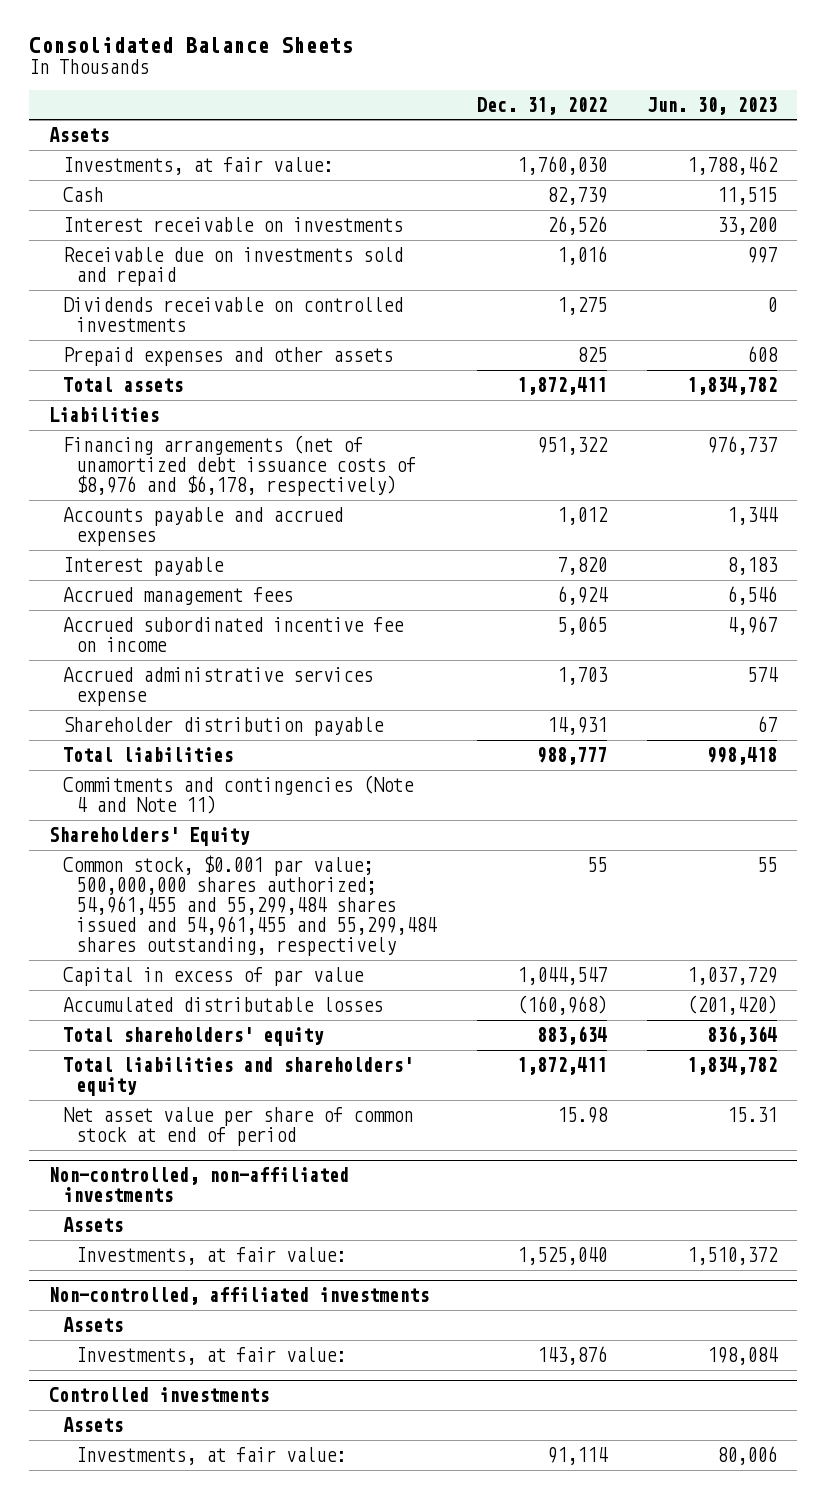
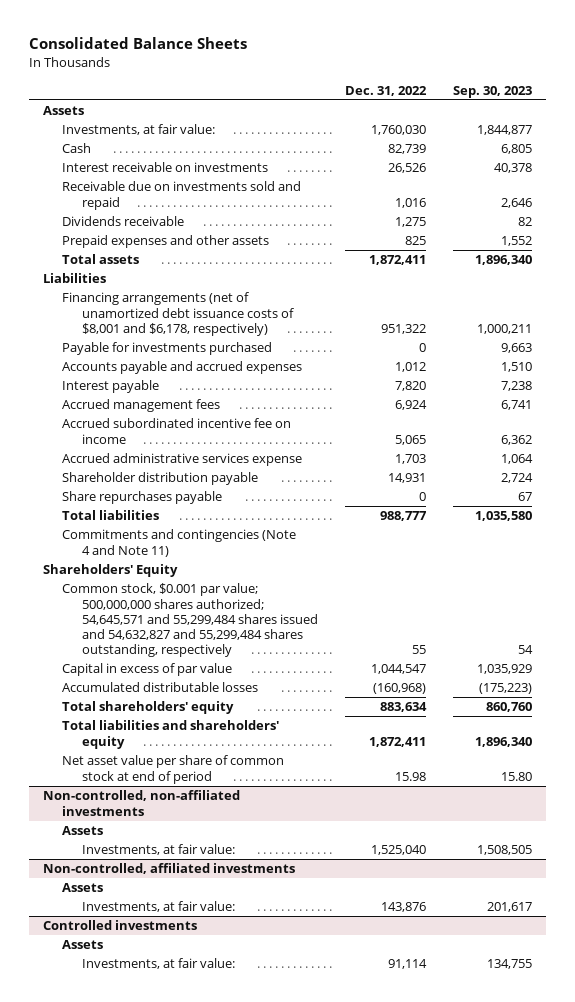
[646,96,777,115] Jun. 30, 2023 -> none
none -> [453,85,533,98] Sep. 30, 2023
[62,296,403,332] Dividends receivable on controlled investments -> [62,216,185,227] Dividends receivable
[62,434,417,496] Financing arrangements (net of unamortized debt issuance costs of $8,976 and $6,178, respectively) -> [62,292,294,336] Financing arrangements (net of unamortized debt issuance costs of $8,001 and $6,178, respectively)
none -> [62,342,273,356] Payable for investments purchased
none -> [62,491,223,505] Share repurchases payable
[62,854,438,957] Common stock, $0.001 par value; 500,000,000 shares authorized; 54,961,455 and 55,299,484 shares issued and 54,961,455 and 55,299,484 shares outstanding, respectively -> [62,583,318,658] Common stock, $0.001 par value; 500,000,000 shares authorized; 54,645,571 and 55,299,484 shares issued and 54,632,827 and 55,299,484 shares outstanding, respectively

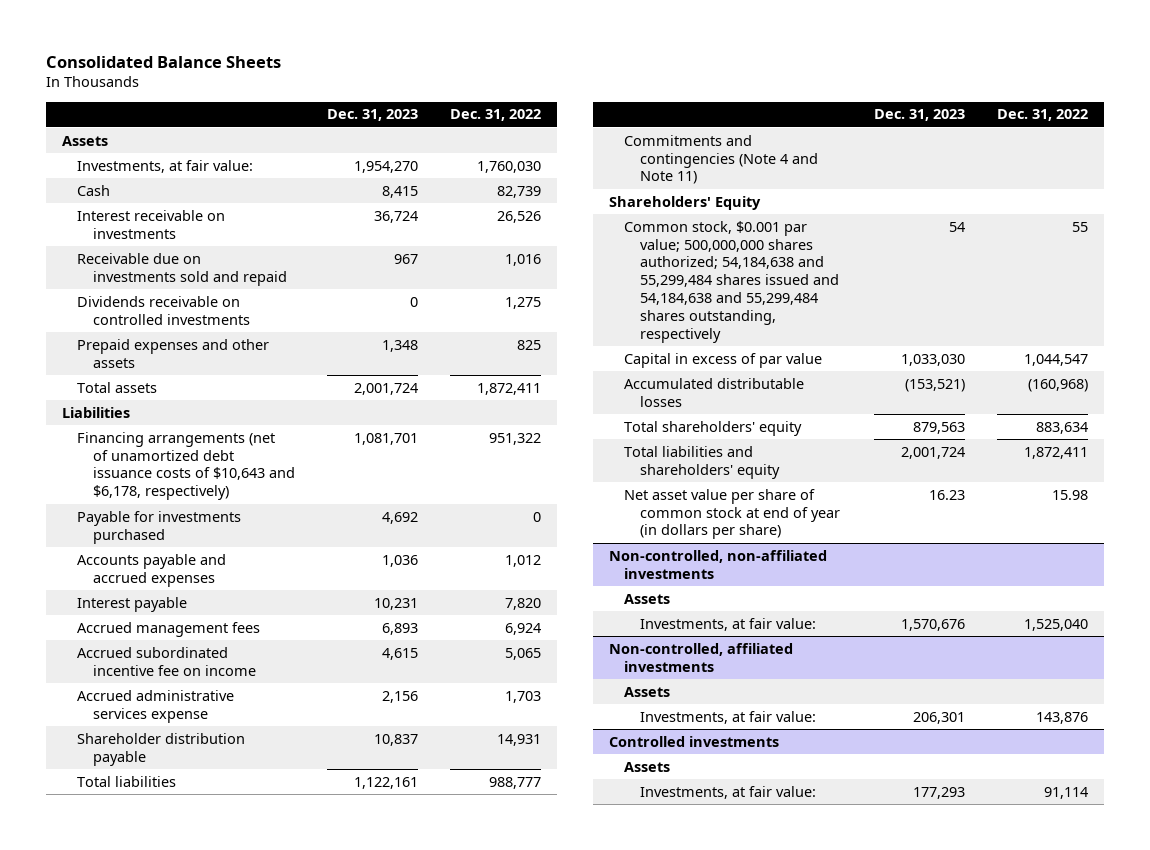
[453,85,533,98] Sep. 30, 2023 -> none
none -> [326,109,418,122] Dec. 31, 2023
[62,216,185,227] Dividends receivable -> [77,295,250,325] Dividends receivable on controlled investments
[62,292,294,336] Financing arrangements (net of unamortized debt issuance costs of $8,001 and $6,178, respectively) -> [77,431,295,501] Financing arrangements (net of unamortized debt issuance costs of $10,643 and $6,178, respectively)
[62,491,223,505] Share repurchases payable -> none
[62,583,318,658] Common stock, $0.001 par value; 500,000,000 shares authorized; 54,645,571 and 55,299,484 shares issued and 54,632,827 and 55,299,484 shares outstanding, respectively -> [624,220,839,343] Common stock, $0.001 par value; 500,000,000 shares authorized; 54,184,638 and 55,299,484 shares issued and 54,184,638 and 55,299,484 shares outstanding, respectively
[62,755,285,784] Net asset value per share of common stock at end of period -> [624,488,840,540] Net asset value per share of common stock at end of year (in dollars per share)

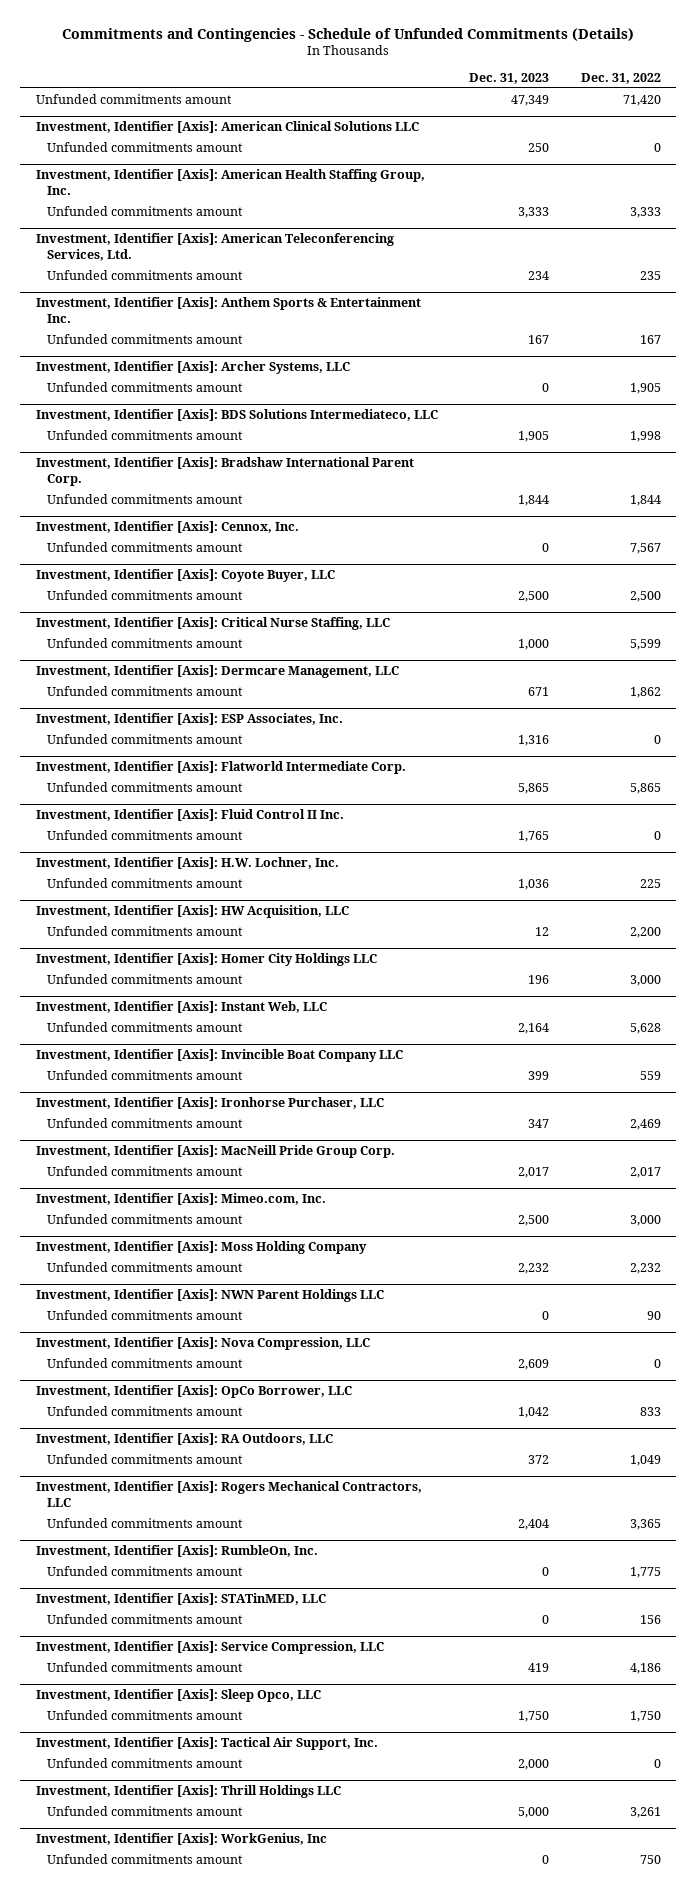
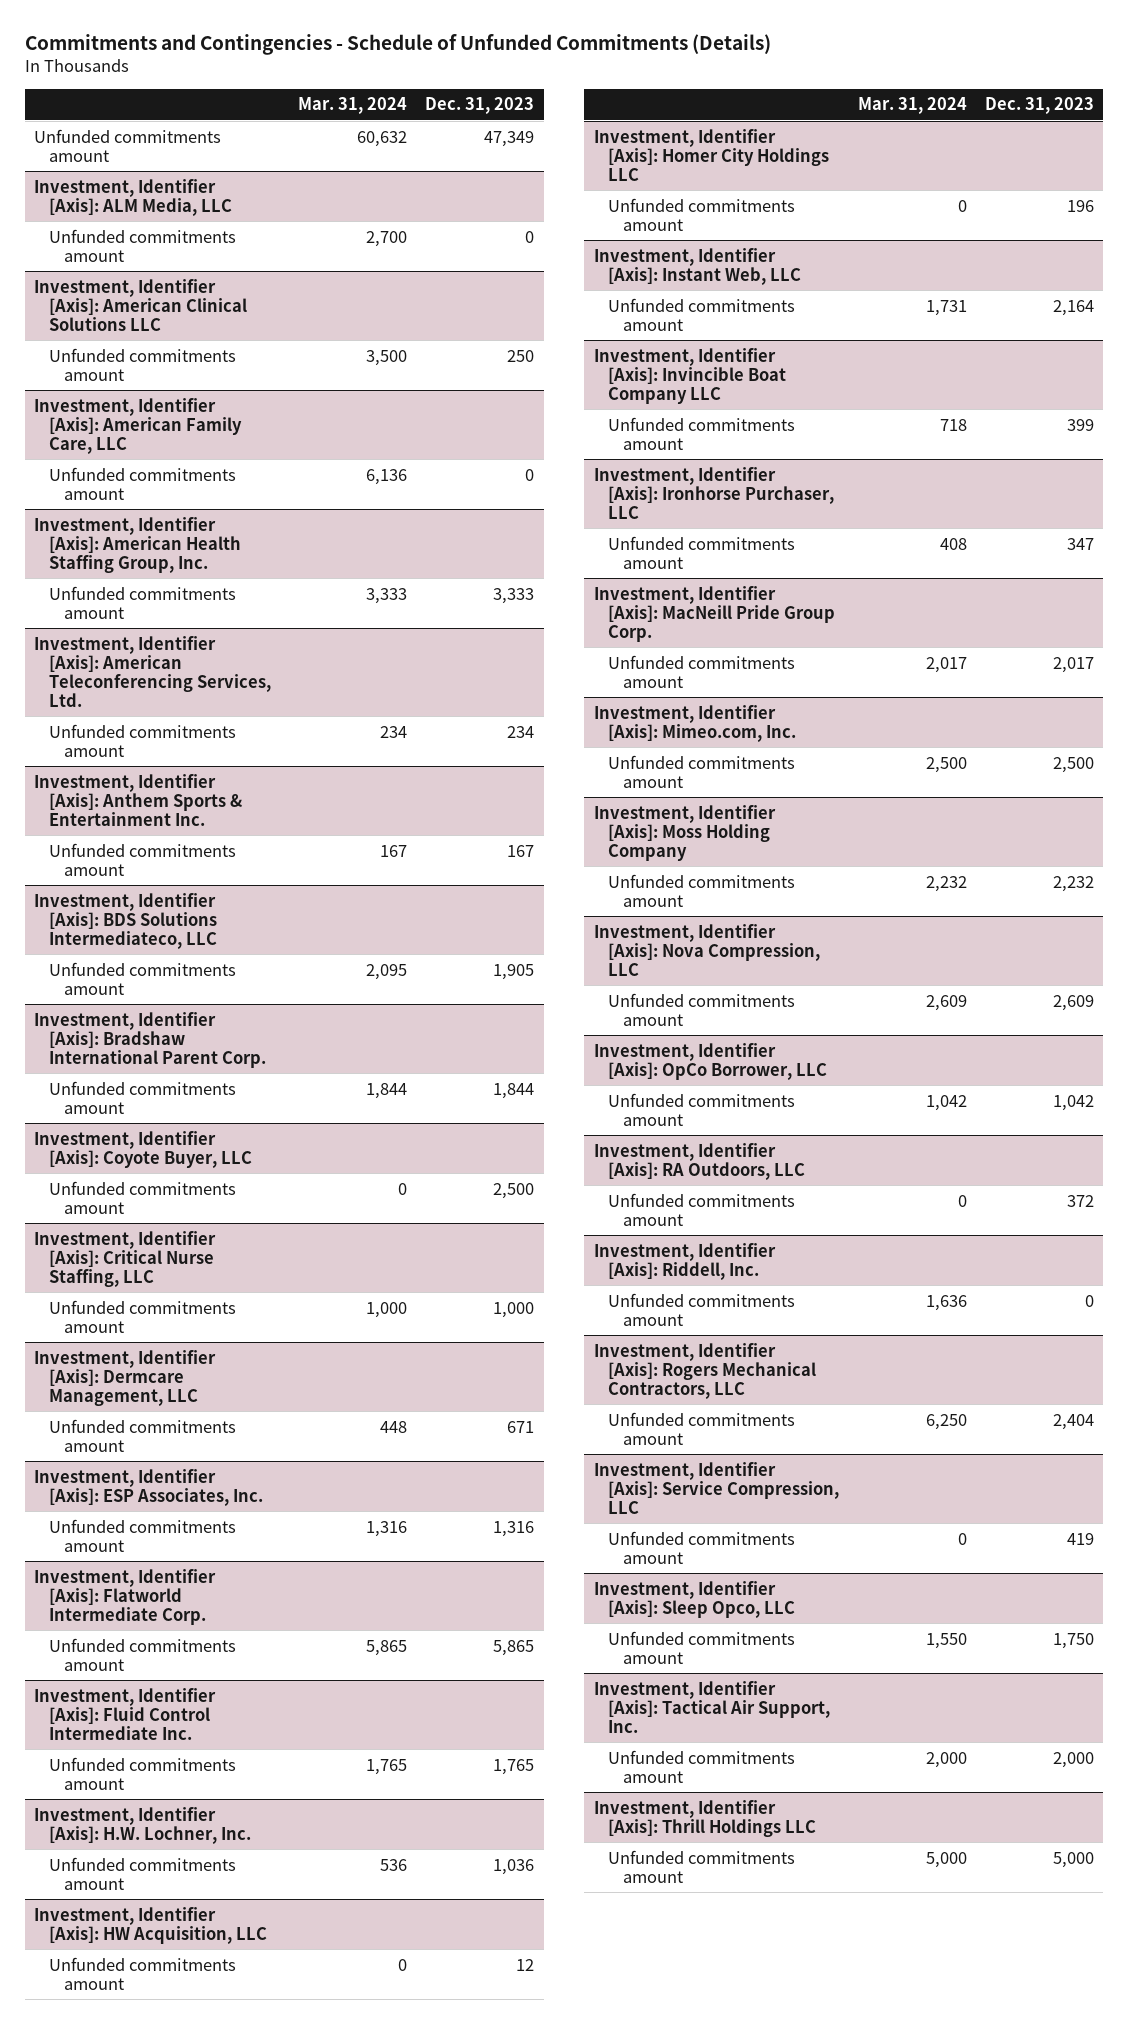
[580,73,661,85] Dec. 31, 2022 -> none
none -> [298,97,408,115] Mar. 31, 2024
none -> [34,178,233,216] Investment, Identifier [Axis]: ALM Media, LLC
none -> [49,228,237,262] Unfunded commitments amount
none -> [34,397,243,454] Investment, Identifier [Axis]: American Family Care, LLC
none -> [49,466,237,500] Unfunded commitments amount
[35,361,350,375] Investment, Identifier [Axis]: Archer Systems, LLC -> none
[46,381,243,392] Unfunded commitments amount -> none
[35,521,299,534] Investment, Identifier [Axis]: Cennox, Inc. -> none
[46,541,243,552] Unfunded commitments amount -> none
[35,809,344,822] Investment, Identifier [Axis]: Fluid Control II Inc. -> [34,1687,217,1740] Investment, Identifier [Axis]: Fluid Control Intermediate Inc.
[35,1289,384,1303] Investment, Identifier [Axis]: NWN Parent Holdings LLC -> none
[46,1309,243,1320] Unfunded commitments amount -> none
none -> [593,1242,776,1280] Investment, Identifier [Axis]: Riddell, Inc.
none -> [608,1292,796,1326] Unfunded commitments amount
[35,1545,318,1558] Investment, Identifier [Axis]: RumbleOn, Inc. -> none
[46,1565,243,1576] Unfunded commitments amount -> none
[35,1593,326,1606] Investment, Identifier [Axis]: STATinMED, LLC -> none
[46,1613,243,1624] Unfunded commitments amount -> none
[35,1833,327,1846] Investment, Identifier [Axis]: WorkGenius, Inc -> none
[46,1853,243,1864] Unfunded commitments amount -> none

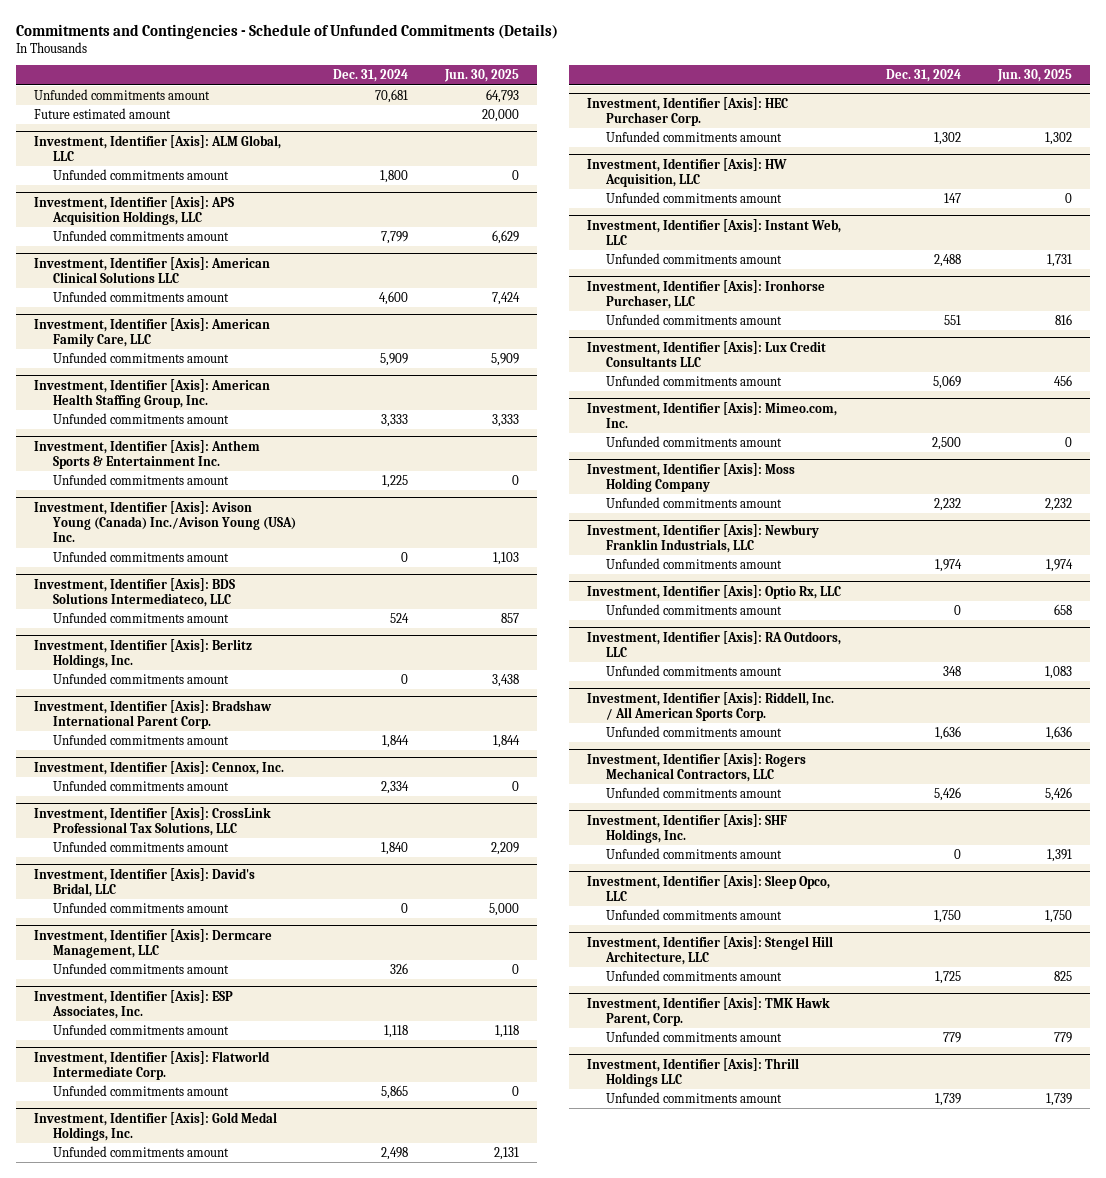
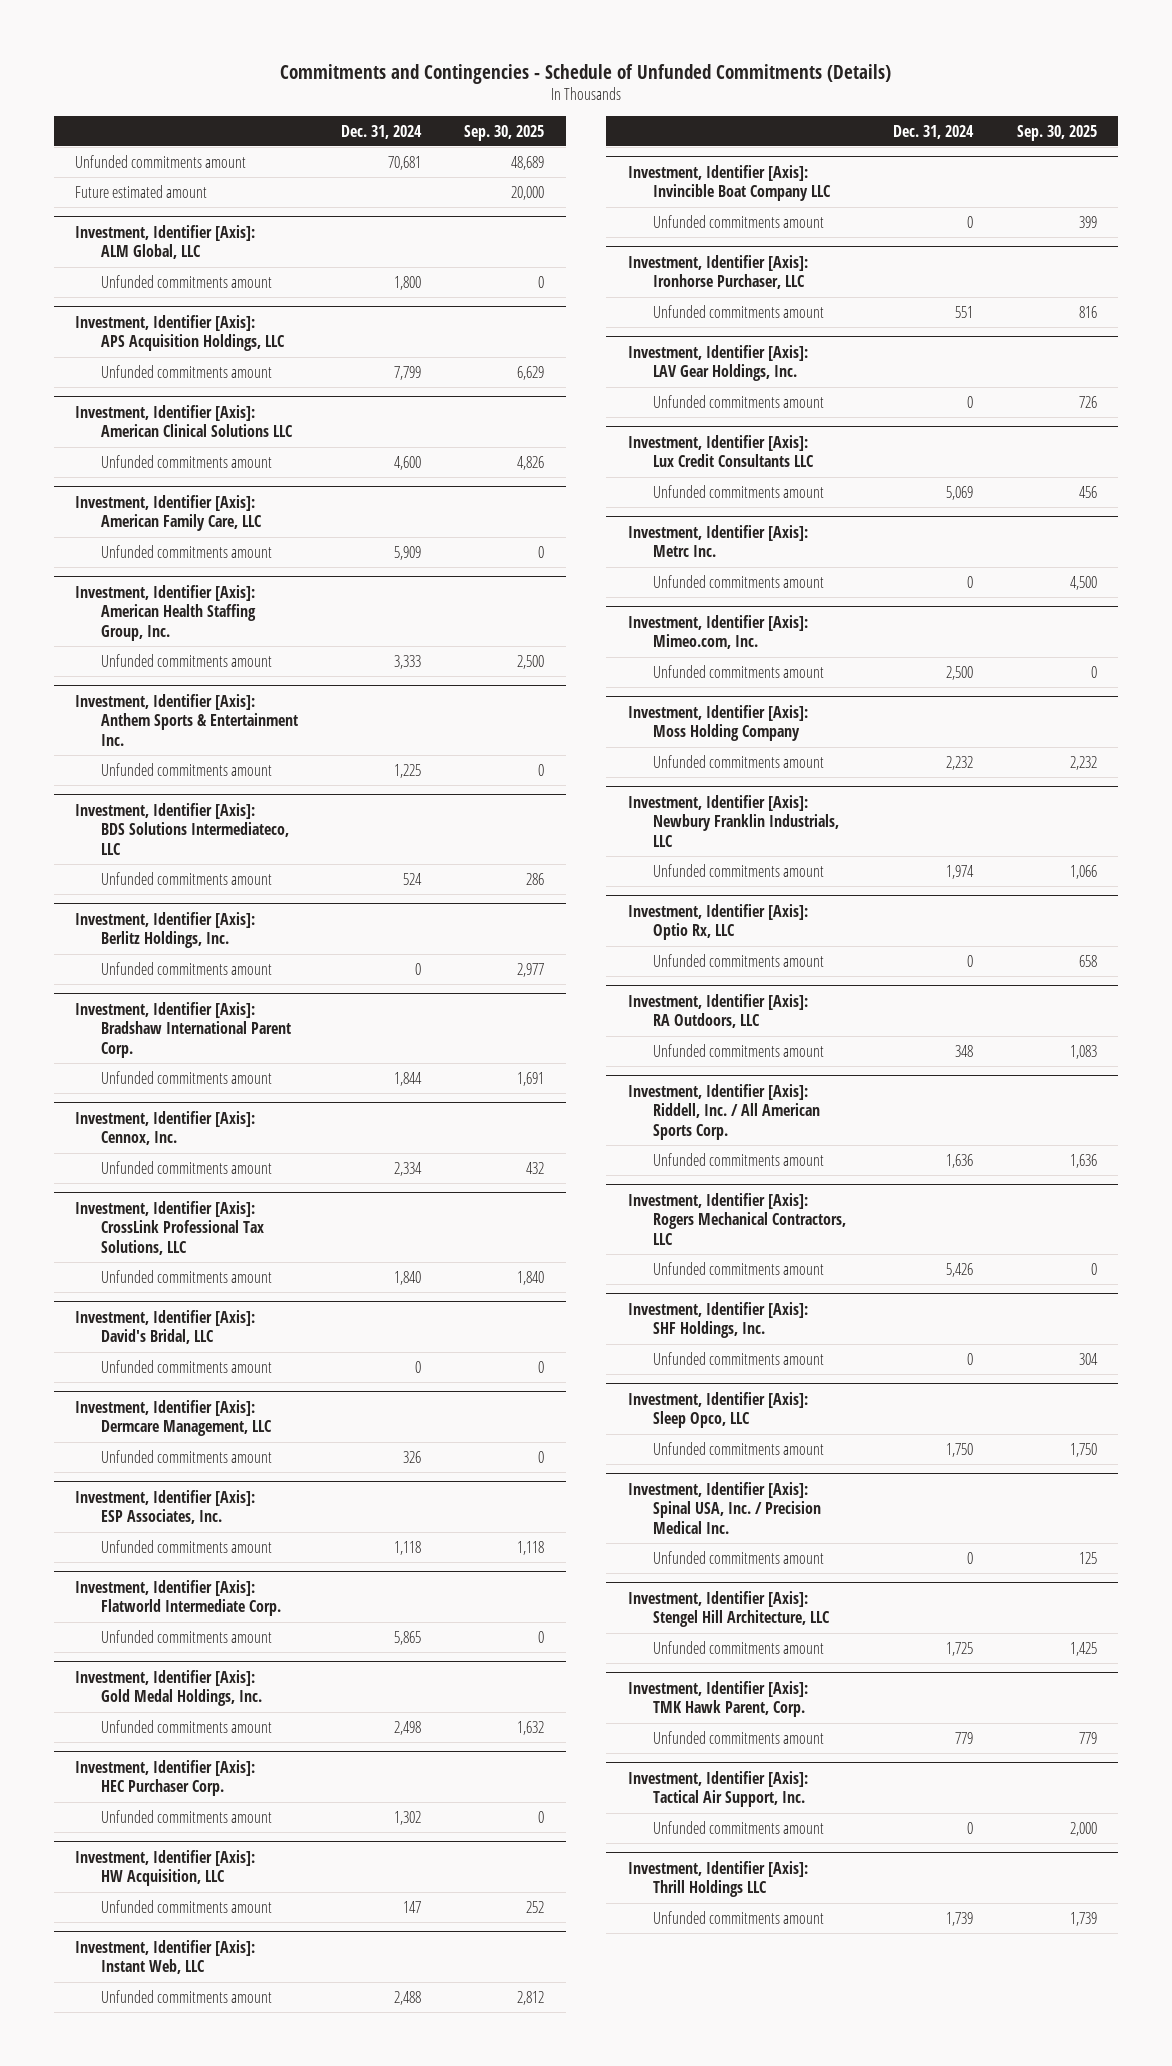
[443,69,519,83] Jun. 30, 2025 -> none
none -> [464,124,545,141] Sep. 30, 2025
[34,500,297,543] Investment, Identifier [Axis]: Avison Young (Canada) Inc./Avison Young (USA) Inc. -> none
[53,550,230,562] Unfunded commitments amount -> none
none -> [627,164,832,202] Investment, Identifier [Axis]: Invincible Boat Company LLC
none -> [653,214,825,228] Unfunded commitments amount
none -> [627,344,808,382] Investment, Identifier [Axis]: LAV Gear Holdings, Inc.
none -> [653,394,825,408] Unfunded commitments amount
none -> [627,524,808,558] Investment, Identifier [Axis]: Metrc Inc.
none -> [653,574,825,588] Unfunded commitments amount
none -> [627,1481,822,1535] Investment, Identifier [Axis]: Spinal USA, Inc. / Precision Medical Inc.
none -> [653,1550,825,1564] Unfunded commitments amount
none -> [627,1770,808,1808] Investment, Identifier [Axis]: Tactical Air Support, Inc.
none -> [653,1820,825,1834] Unfunded commitments amount

